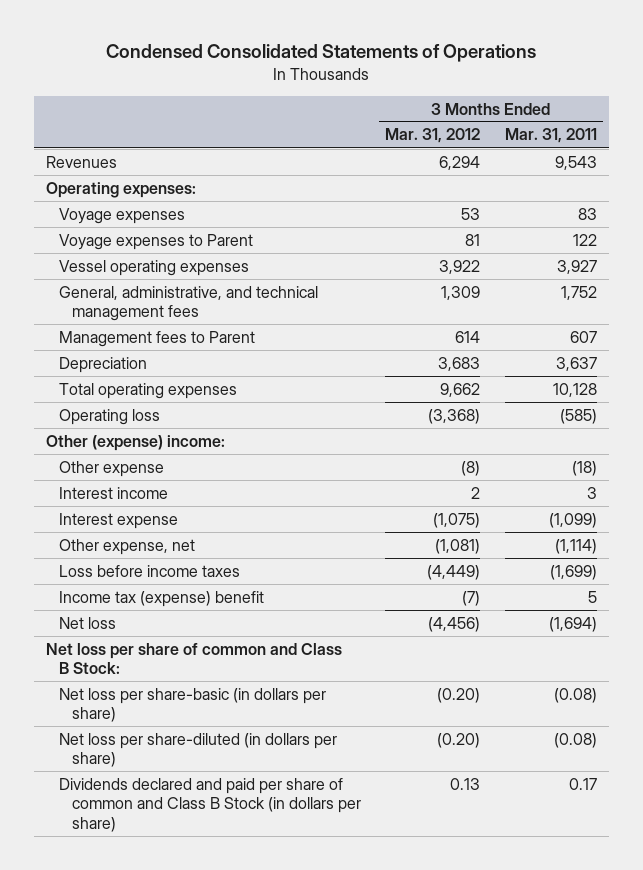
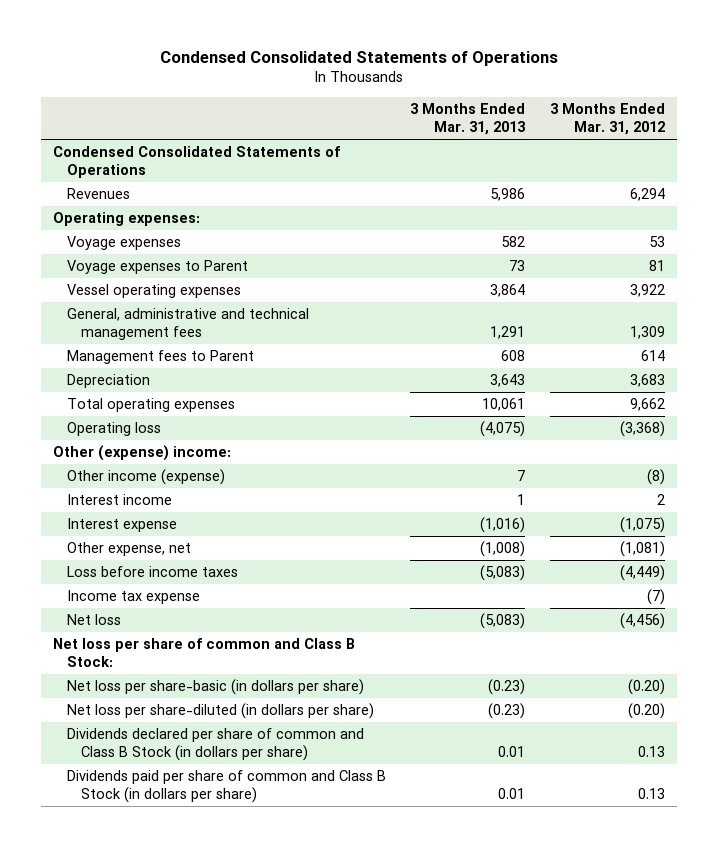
[505,128,598,144] Mar. 31, 2011 -> none
none -> [410,103,526,136] 3 Months Ended Mar. 31, 2013
none -> [52,146,340,179] Condensed Consolidated Statements of Operations
[58,285,318,322] General, administrative, and technical management fees -> [67,308,310,341] General, administrative and technical management fees
[58,460,164,477] Other expense -> [67,469,226,486] Other income (expense)
[58,590,264,607] Income tax (expense) benefit -> [67,590,201,605] Income tax expense
[58,777,361,832] Dividends declared and paid per share of common and Class B Stock (in dollars per share) -> [67,728,365,762] Dividends declared per share of common and Class B Stock (in dollars per share)
none -> [67,770,387,804] Dividends paid per share of common and Class B Stock (in dollars per share)

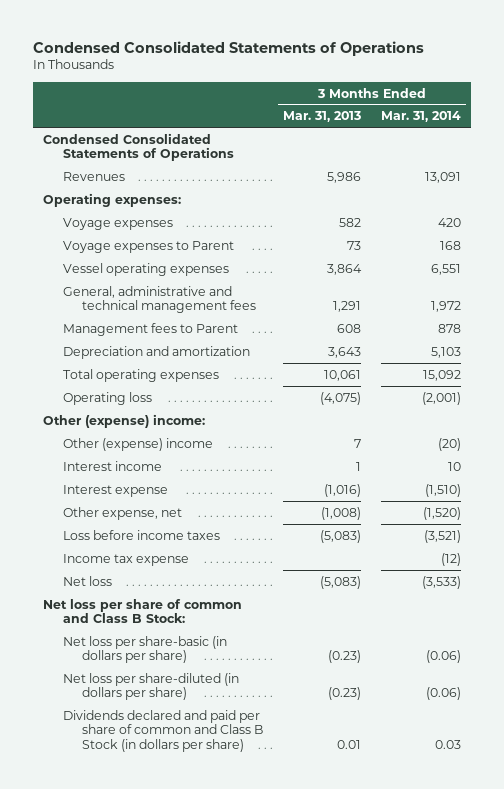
[549,103,665,136] 3 Months Ended Mar. 31, 2012 -> none
none -> [381,111,462,123] Mar. 31, 2014
[67,374,151,389] Depreciation -> [62,345,250,359] Depreciation and amortization
[67,469,226,486] Other income (expense) -> [62,437,213,451] Other (expense) income
[67,770,387,804] Dividends paid per share of common and Class B Stock (in dollars per share) -> none
[67,728,365,762] Dividends declared per share of common and Class B Stock (in dollars per share) -> [62,709,264,752] Dividends declared and paid per share of common and Class B Stock (in dollars per share)

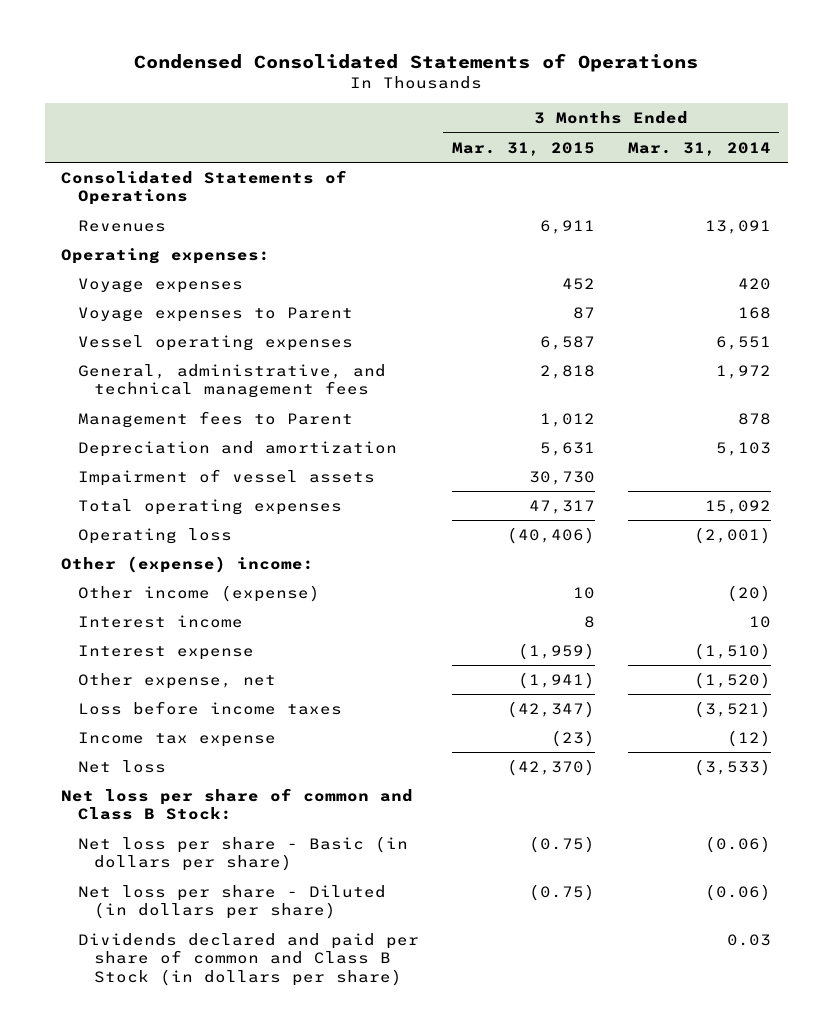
[283,111,362,123] Mar. 31, 2013 -> none
none -> [451,141,595,156] Mar. 31, 2015
[43,132,234,162] Condensed Consolidated Statements of Operations -> [61,169,348,206] Consolidated Statements of Operations
[62,285,257,314] General, administrative and technical management fees -> [77,363,386,399] General, administrative, and technical management fees
none -> [77,468,375,486] Impairment of vessel assets
[62,437,213,451] Other (expense) income -> [77,584,320,602] Other income (expense)
[62,635,227,664] Net loss per share-basic (in dollars per share) -> [77,835,408,872] Net loss per share - Basic (in dollars per share)
[62,672,239,701] Net loss per share-diluted (in dollars per share) -> [77,884,386,920] Net loss per share - Diluted (in dollars per share)

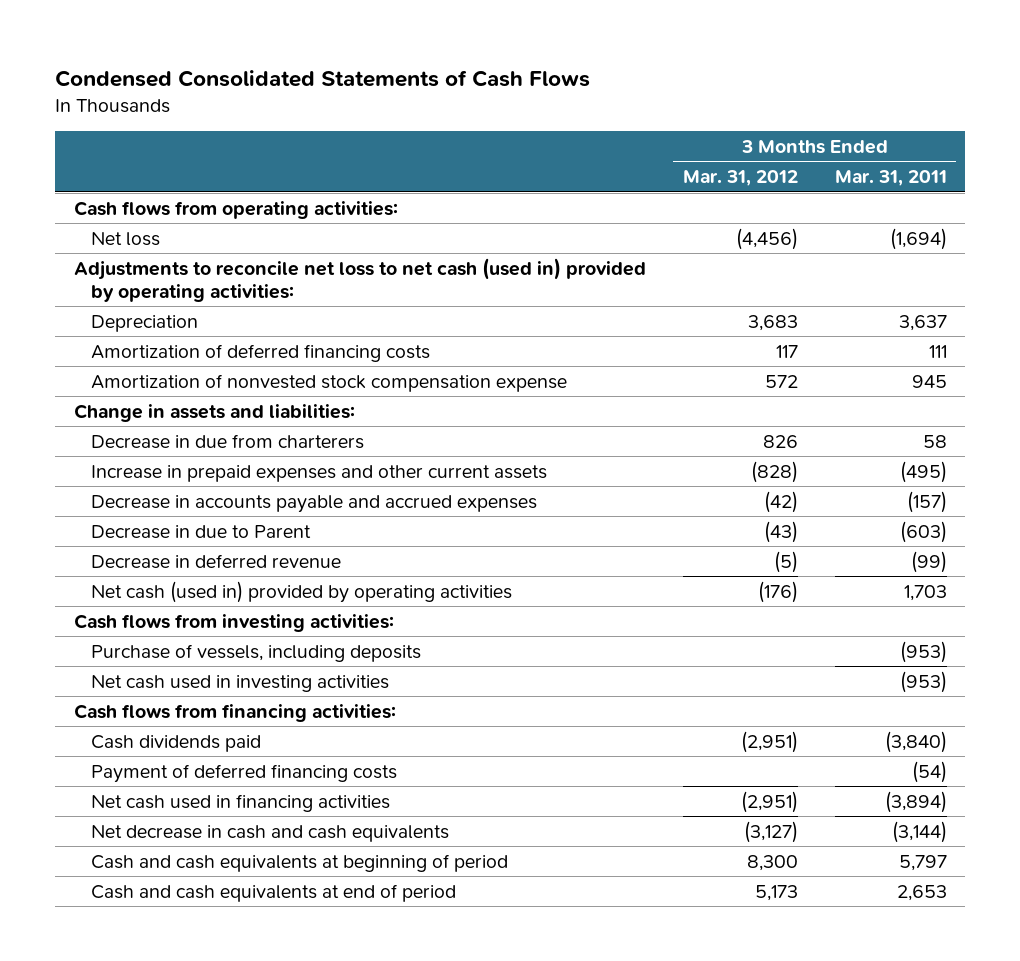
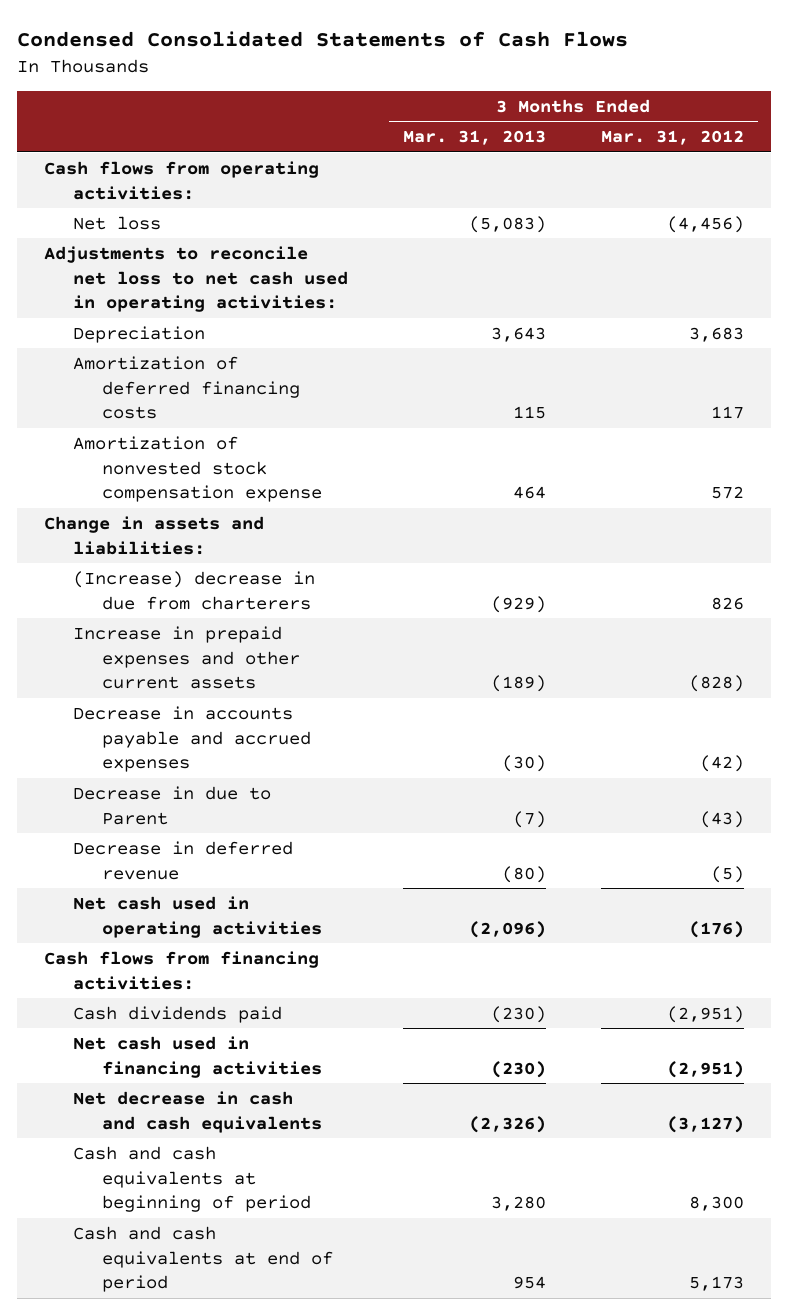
[834,170,947,187] Mar. 31, 2011 -> none
none -> [403,130,547,146] Mar. 31, 2013
[73,257,646,302] Adjustments to reconcile net loss to net cash (used in) provided by operating activities: -> [44,245,349,313] Adjustments to reconcile net loss to net cash used in operating activities:
[91,433,365,449] Decrease in due from charterers -> [73,570,316,610] (Increase) decrease in due from charterers
[73,613,394,632] Cash flows from investing activities: -> none
[91,643,422,662] Purchase of vessels, including deposits -> none
[91,674,390,692] Net cash used in investing activities -> none
[91,580,513,603] Net cash (used in) provided by operating activities -> [73,895,323,938] Net cash used in operating activities
[91,763,398,783] Payment of deferred financing costs -> none

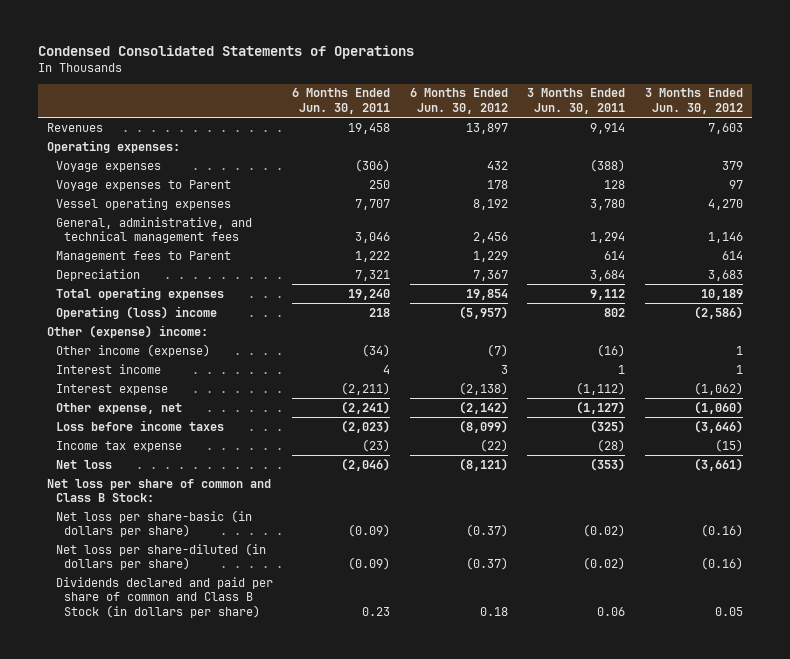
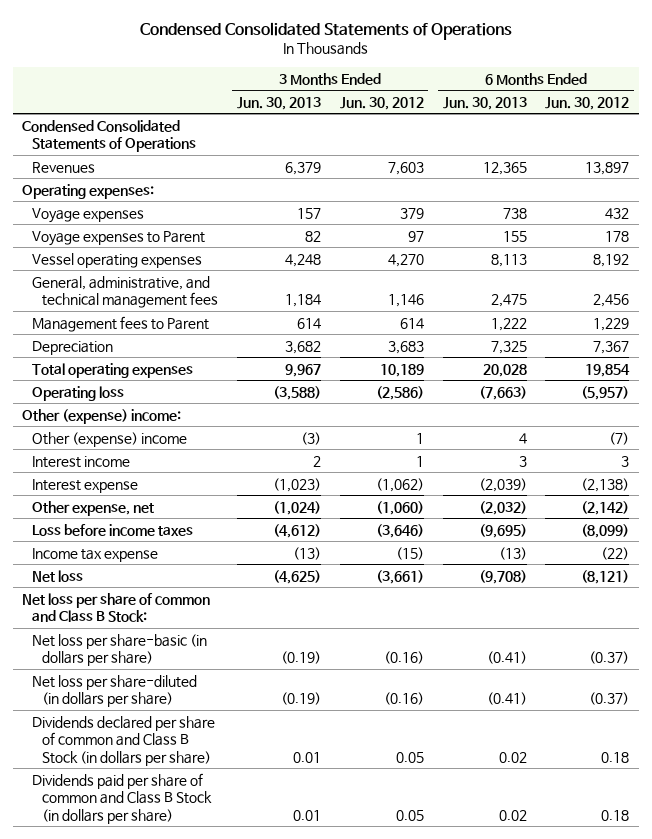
[292,88,391,115] 6 Months Ended Jun. 30, 2011 -> none
[527,88,626,115] 3 Months Ended Jun. 30, 2011 -> none
none -> [236,96,321,110] Jun. 30, 2013
none -> [442,96,527,110] Jun. 30, 2013
none -> [22,119,197,153] Condensed Consolidated Statements of Operations
[55,305,217,319] Operating (loss) income -> [32,385,125,401] Operating loss
[55,343,210,357] Other income (expense) -> [32,431,188,447] Other (expense) income
[55,576,273,618] Dividends declared and paid per share of common and Class B Stock (in dollars per share) -> [32,715,216,766] Dividends declared per share of common and Class B Stock (in dollars per share)
none -> [32,772,213,824] Dividends paid per share of common and Class B Stock (in dollars per share)

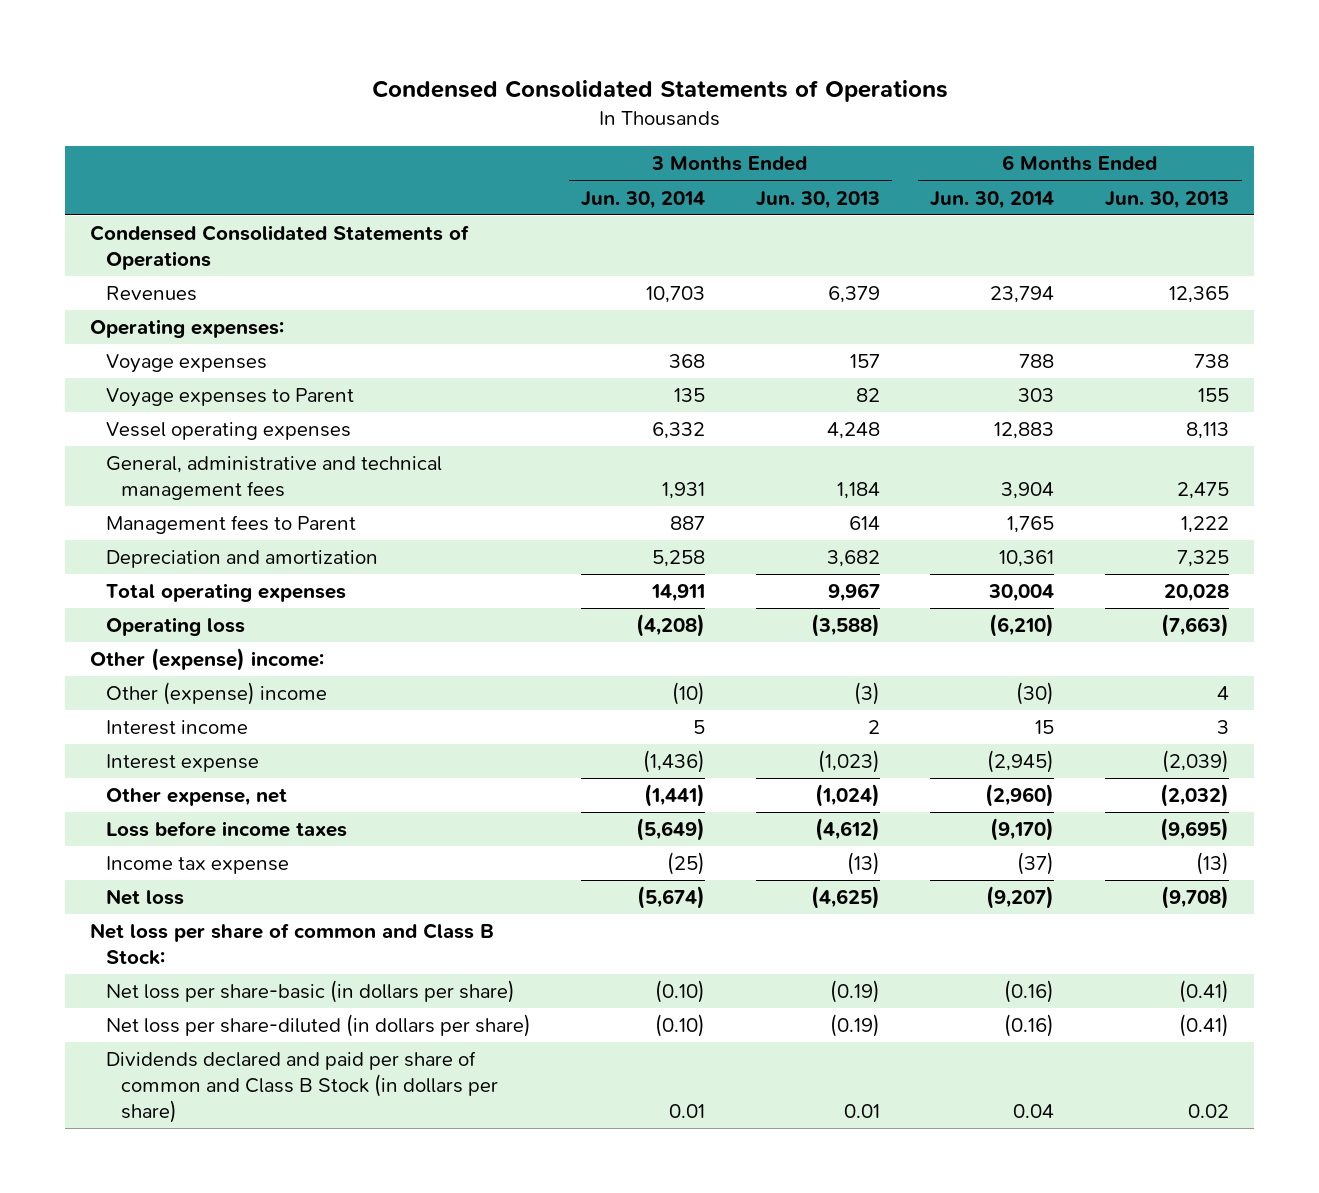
[339,96,424,110] Jun. 30, 2012 -> none
[545,96,630,110] Jun. 30, 2012 -> none
none -> [581,190,706,209] Jun. 30, 2014
none -> [930,190,1055,209] Jun. 30, 2014
[32,275,219,309] General, administrative, and technical management fees -> [105,456,442,501] General, administrative and technical management fees
[32,340,114,355] Depreciation -> [105,550,378,569] Depreciation and amortization
[32,772,213,824] Dividends paid per share of common and Class B Stock (in dollars per share) -> none
[32,715,216,766] Dividends declared per share of common and Class B Stock (in dollars per share) -> [105,1051,498,1124] Dividends declared and paid per share of common and Class B Stock (in dollars per share)

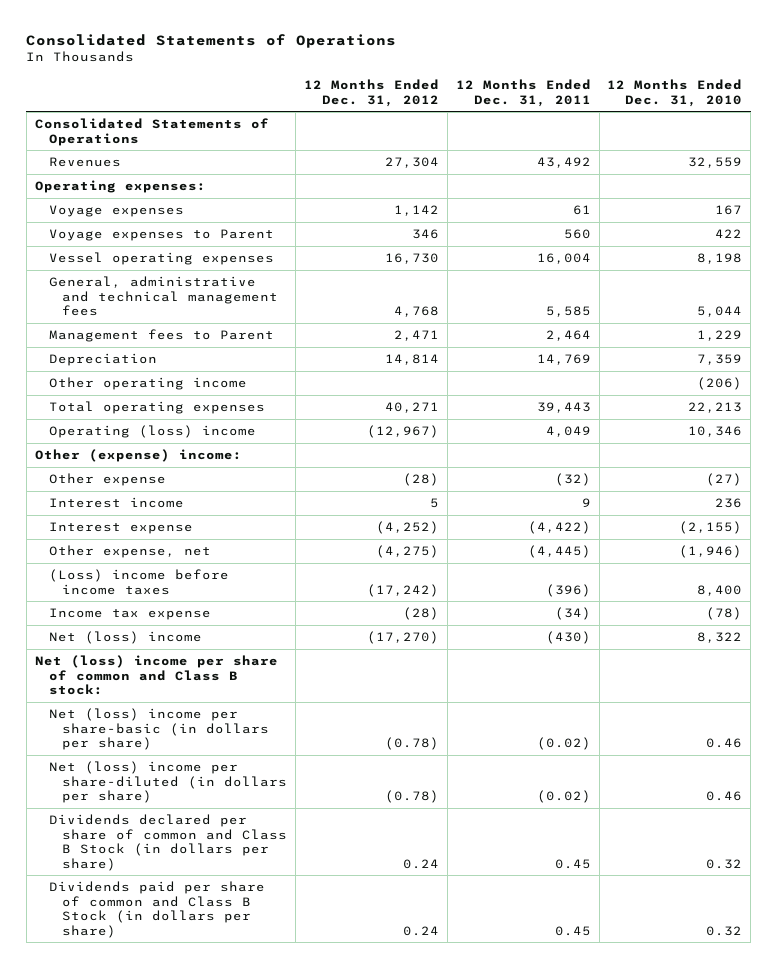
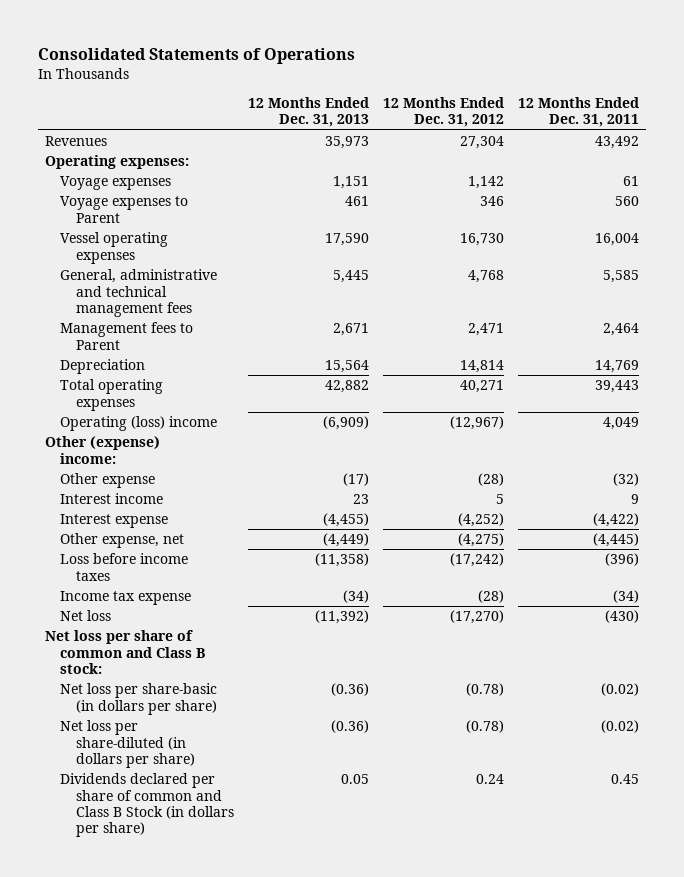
[607,79,743,107] 12 Months Ended Dec. 31, 2010 -> none
none -> [248,97,370,128] 12 Months Ended Dec. 31, 2013
[34,118,269,146] Consolidated Statements of Operations -> none
[48,377,247,391] Other operating income -> none
[48,569,229,595] (Loss) income before income taxes -> [60,553,189,581] Loss before income taxes
[48,631,202,645] Net (loss) income -> [60,610,112,622] Net loss
[34,655,278,696] Net (loss) income per share of common and Class B stock: -> [44,630,206,675] Net loss per share of common and Class B stock:
[48,708,270,751] Net (loss) income per share-basic (in dollars per share) -> [60,683,218,715] Net loss per share-basic (in dollars per share)
[48,761,288,804] Net (loss) income per share-diluted (in dollars per share) -> [60,720,195,769] Net loss per share-diluted (in dollars per share)
[48,881,265,938] Dividends paid per share of common and Class B Stock (in dollars per share) -> none

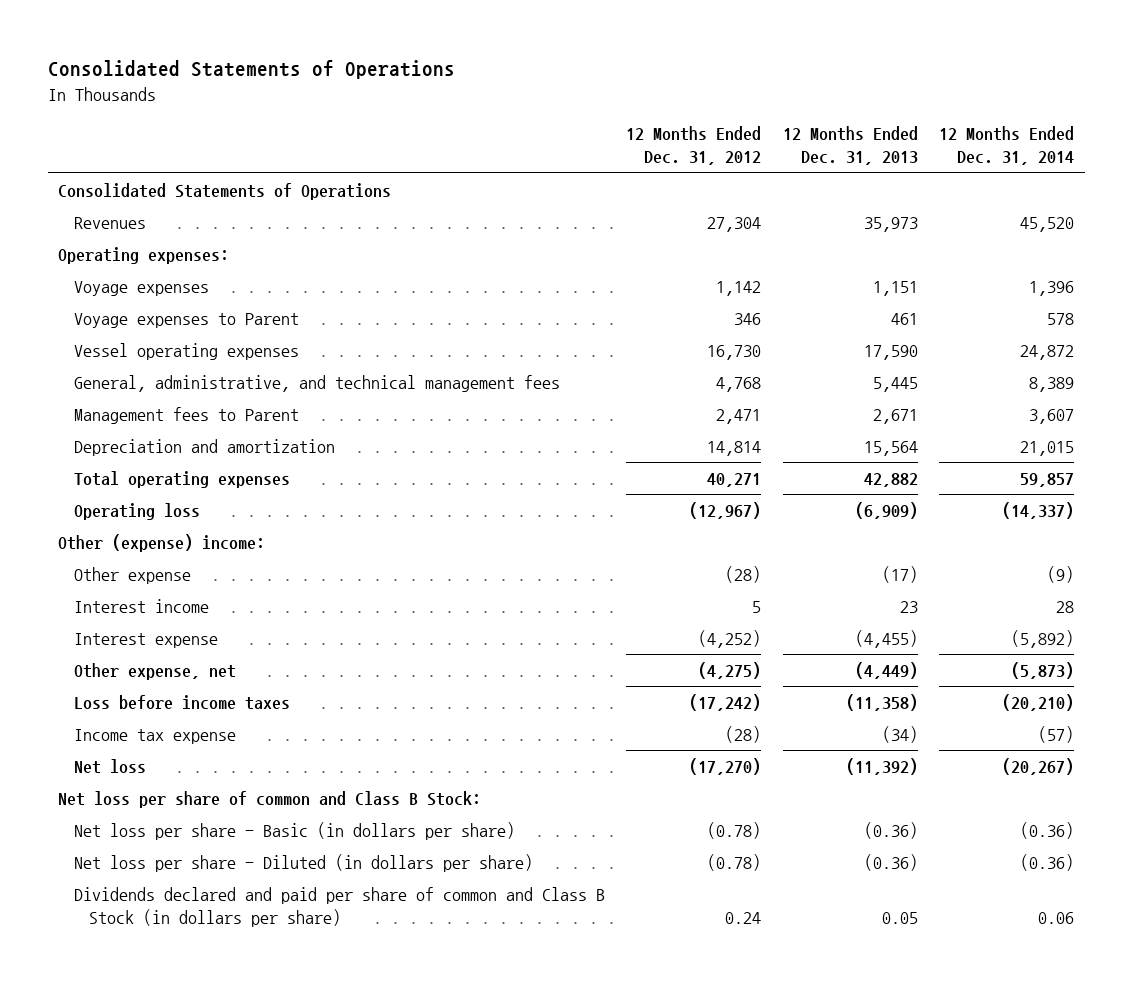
[518,97,640,128] 12 Months Ended Dec. 31, 2011 -> none
none -> [939,126,1075,166] 12 Months Ended Dec. 31, 2014
none -> [58,182,392,200] Consolidated Statements of Operations
[60,269,218,318] General, administrative and technical management fees -> [73,374,560,392] General, administrative, and technical management fees
[60,359,146,375] Depreciation -> [73,438,335,456] Depreciation and amortization
[60,416,218,432] Operating (loss) income -> [73,502,200,520] Operating loss
[44,630,206,675] Net loss per share of common and Class B stock: -> [58,790,482,808] Net loss per share of common and Class B Stock:
[60,683,218,715] Net loss per share-basic (in dollars per share) -> [73,821,515,840] Net loss per share - Basic (in dollars per share)
[60,720,195,769] Net loss per share-diluted (in dollars per share) -> [73,853,533,872] Net loss per share - Diluted (in dollars per share)
[60,773,234,838] Dividends declared per share of common and Class B Stock (in dollars per share) -> [73,886,605,927] Dividends declared and paid per share of common and Class B Stock (in dollars per share)

